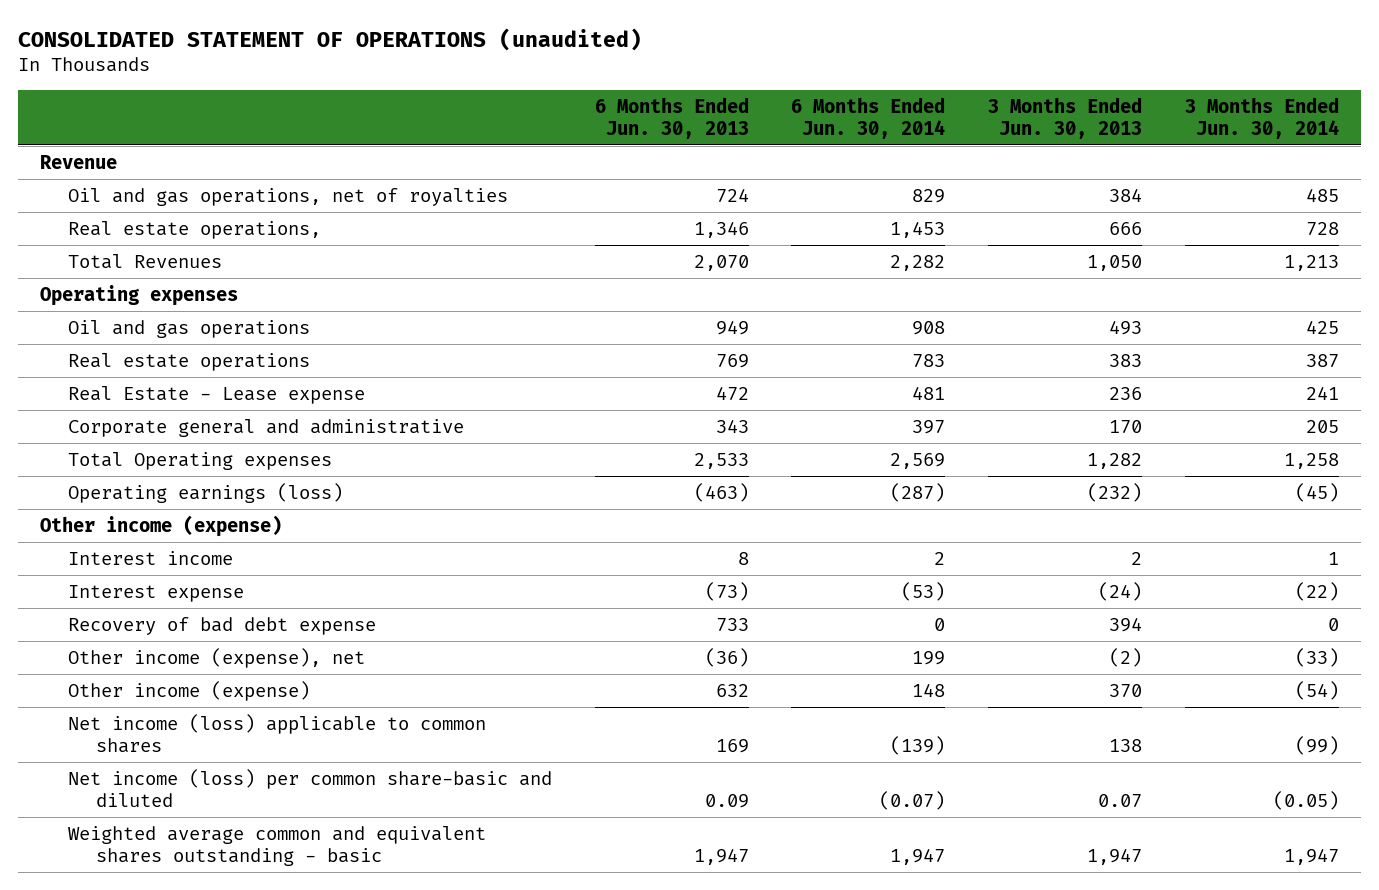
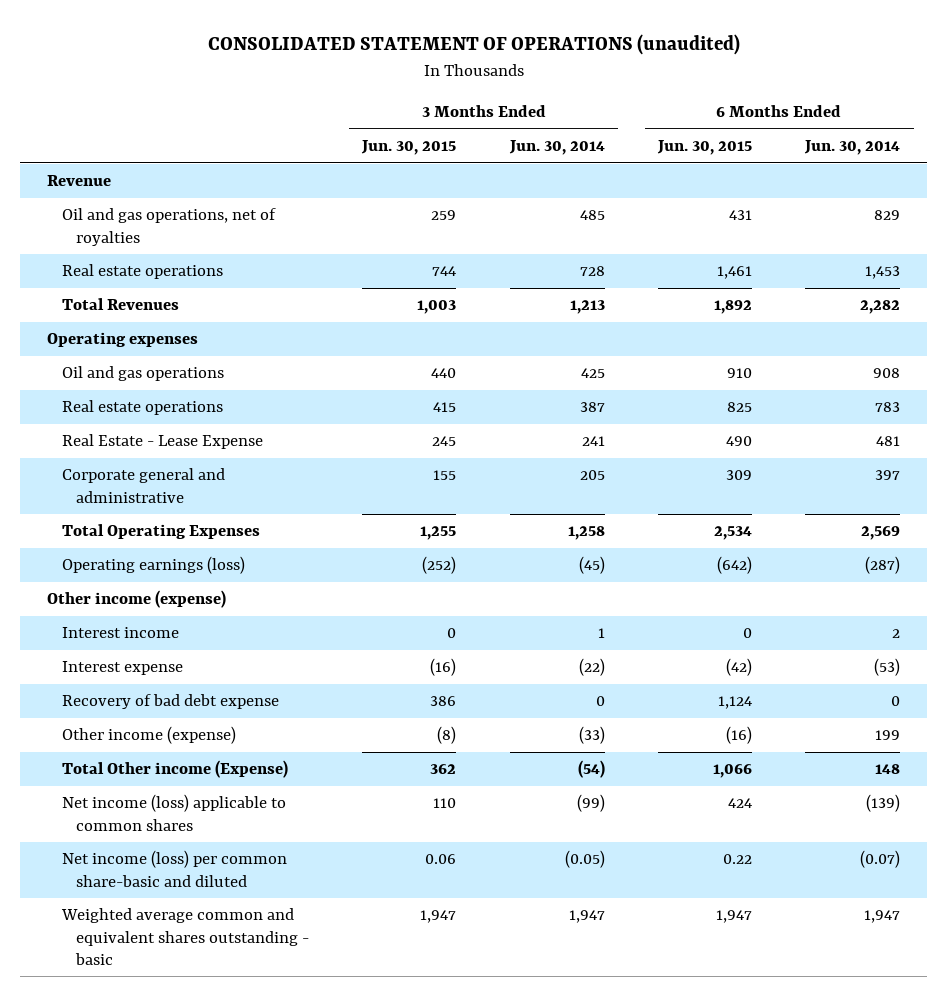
[594,96,749,139] 6 Months Ended Jun. 30, 2013 -> none
[988,96,1143,139] 3 Months Ended Jun. 30, 2013 -> none
none -> [361,140,457,156] Jun. 30, 2015
none -> [657,140,753,156] Jun. 30, 2015
[67,220,321,239] Real estate operations, -> [61,264,223,280] Real estate operations
[67,385,365,404] Real Estate - Lease expense -> [61,434,263,450] Real Estate - Lease Expense
[67,451,332,470] Total Operating expenses -> [61,524,260,540] Total Operating Expenses
[67,647,365,668] Other income (expense), net -> [61,726,236,745] Other income (expense)
[67,680,310,701] Other income (expense) -> [61,760,288,779] Total Other income (Expense)

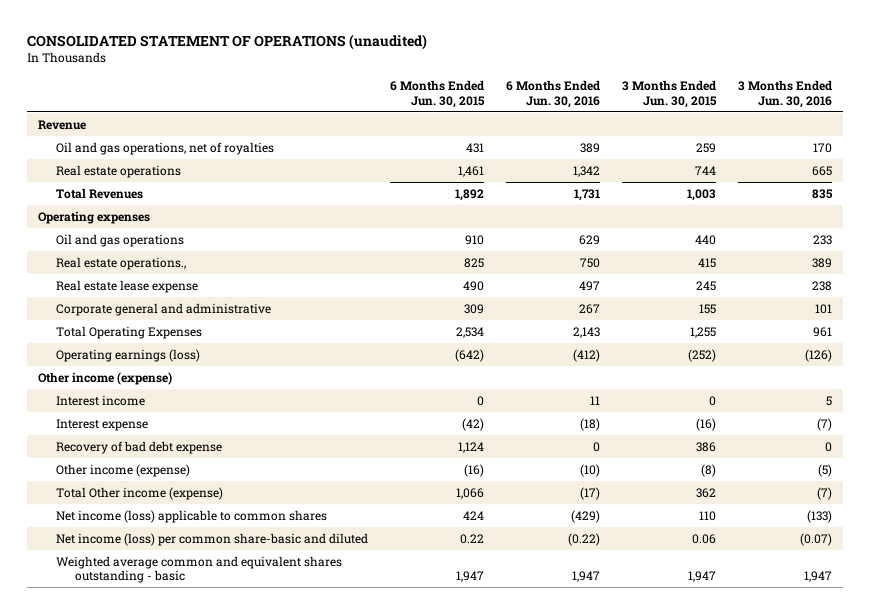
[508,140,605,156] Jun. 30, 2014 -> none
[804,140,901,156] Jun. 30, 2014 -> none
none -> [505,80,600,108] 6 Months Ended Jun. 30, 2016
none -> [737,80,832,108] 3 Months Ended Jun. 30, 2016
[61,400,223,416] Real estate operations -> [56,256,187,270] Real estate operations.,
[61,434,263,450] Real Estate - Lease Expense -> [56,279,199,293] Real estate lease expense
[61,760,288,779] Total Other income (Expense) -> [56,486,224,500] Total Other income (expense)

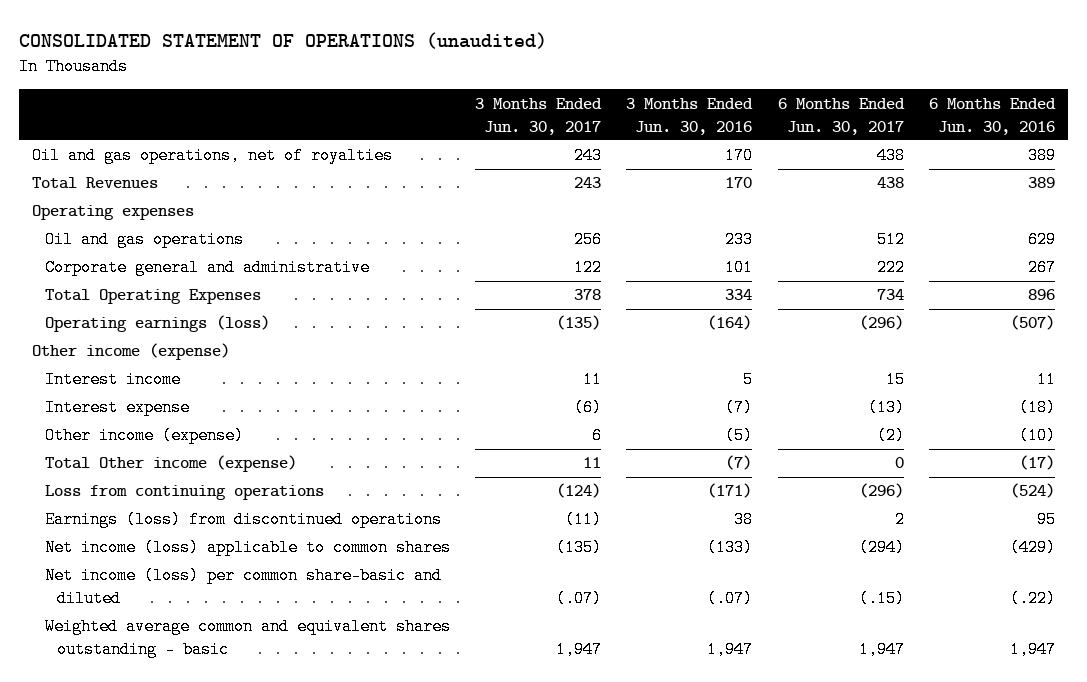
[390,80,486,108] 6 Months Ended Jun. 30, 2015 -> none
[621,80,717,108] 3 Months Ended Jun. 30, 2015 -> none
none -> [475,97,603,135] 3 Months Ended Jun. 30, 2017
none -> [777,97,905,135] 6 Months Ended Jun. 30, 2017
[37,119,86,130] Revenue -> none
[56,164,182,178] Real estate operations -> none
[573,188,600,201] 1,731 -> [1028,177,1056,189] 389
[811,188,833,199] 835 -> [725,177,753,189] 170
[56,256,187,270] Real estate operations., -> none
[56,279,199,293] Real estate lease expense -> none
[572,326,600,338] 2,143 -> [1028,289,1056,301] 896
[812,326,832,337] 961 -> [725,289,753,301] 334
[572,348,600,362] (412) -> [1010,315,1056,331] (507)
[804,348,832,362] (126) -> [707,315,753,331] (164)
[56,440,223,454] Recovery of bad debt expense -> none
none -> [44,485,324,501] Loss from continuing operations
none -> [44,511,442,529] Earnings (loss) from discontinued operations
[567,532,600,546] (0.22) -> [1010,590,1057,608] (.22)
[799,532,832,546] (0.07) -> [707,590,754,608] (.07)

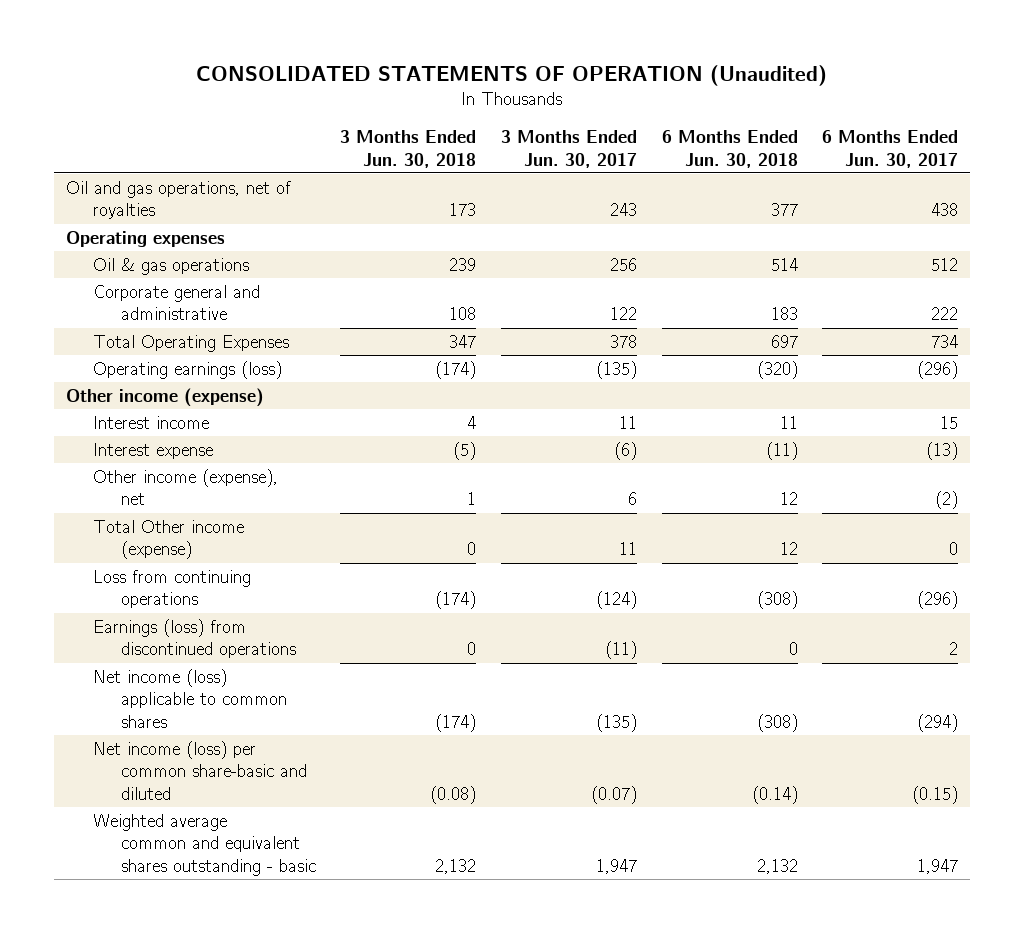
[18,31,547,49] CONSOLIDATED STATEMENT OF OPERATIONS (unaudited) -> [195,65,827,87] CONSOLIDATED STATEMENTS OF OPERATION (Unaudited)
[626,97,754,135] 3 Months Ended Jun. 30, 2016 -> none
[929,97,1057,135] 6 Months Ended Jun. 30, 2016 -> none
none -> [340,129,477,168] 3 Months Ended Jun. 30, 2018
none -> [661,129,798,168] 6 Months Ended Jun. 30, 2018
[31,177,158,190] Total Revenues -> none
[44,231,244,249] Oil and gas operations -> [93,257,250,275] Oil & gas operations
[44,427,244,445] Other income (expense) -> [93,468,279,506] Other income (expense), net
[556,590,603,608] (.07) -> [591,785,638,804] (0.07)
[858,590,905,608] (.15) -> [912,785,959,804] (0.15)

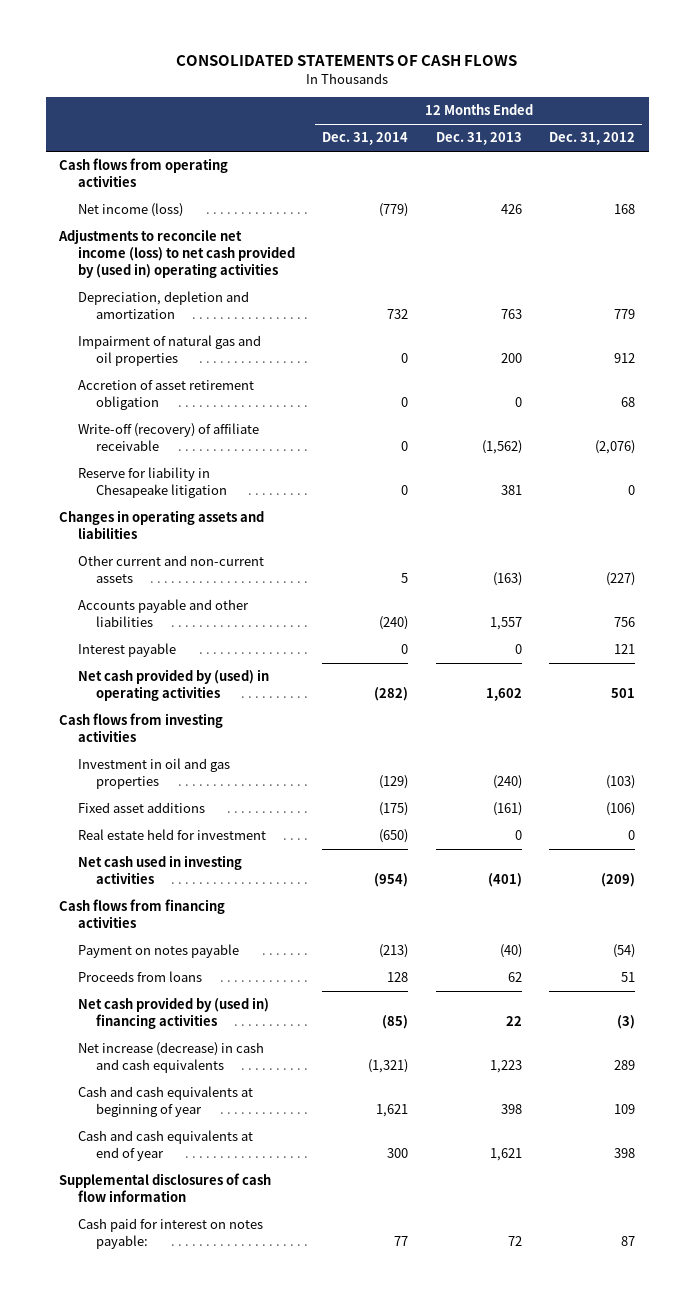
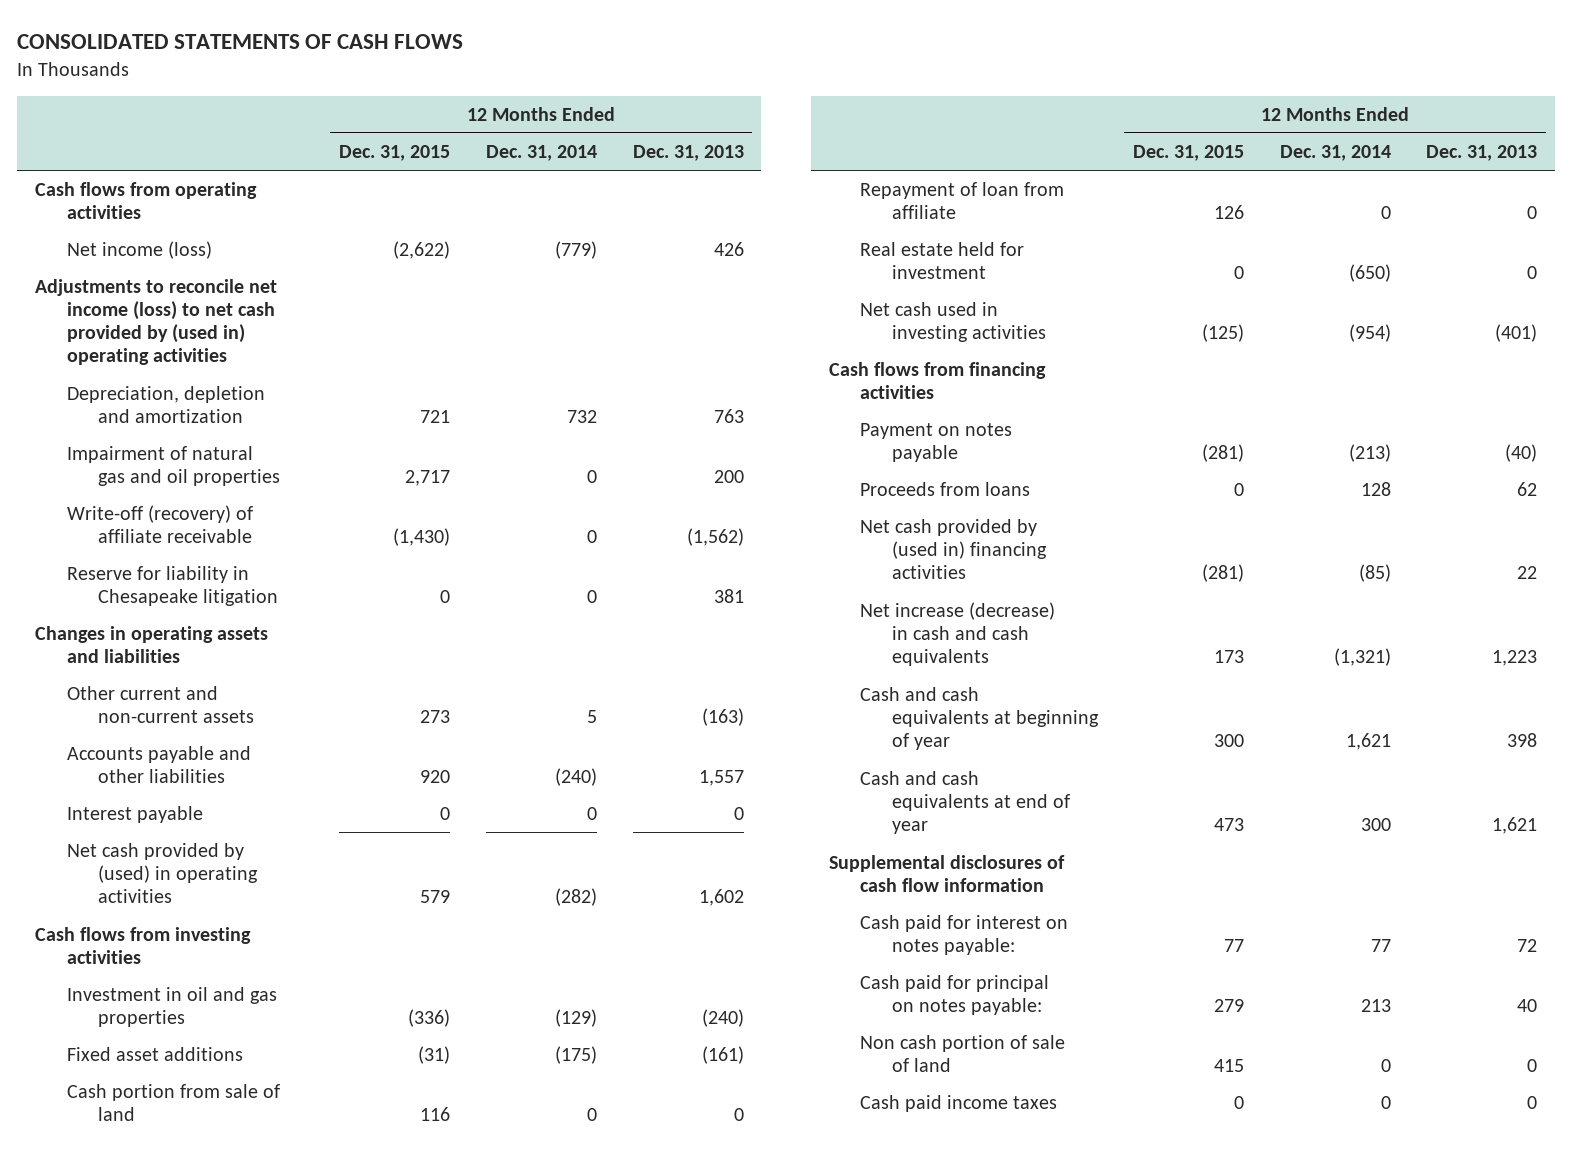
[549,132,636,146] Dec. 31, 2012 -> none
none -> [339,145,451,162] Dec. 31, 2015
[77,380,254,411] Accretion of asset retirement obligation -> none
none -> [66,1084,280,1122] Cash portion from sale of land
none -> [860,182,1065,220] Repayment of loan from affiliate
none -> [860,975,1050,1016] Cash paid for principal on notes payable:
none -> [860,1035,1066,1073] Non cash portion of sale of land
none -> [860,1095,1058,1113] Cash paid income taxes

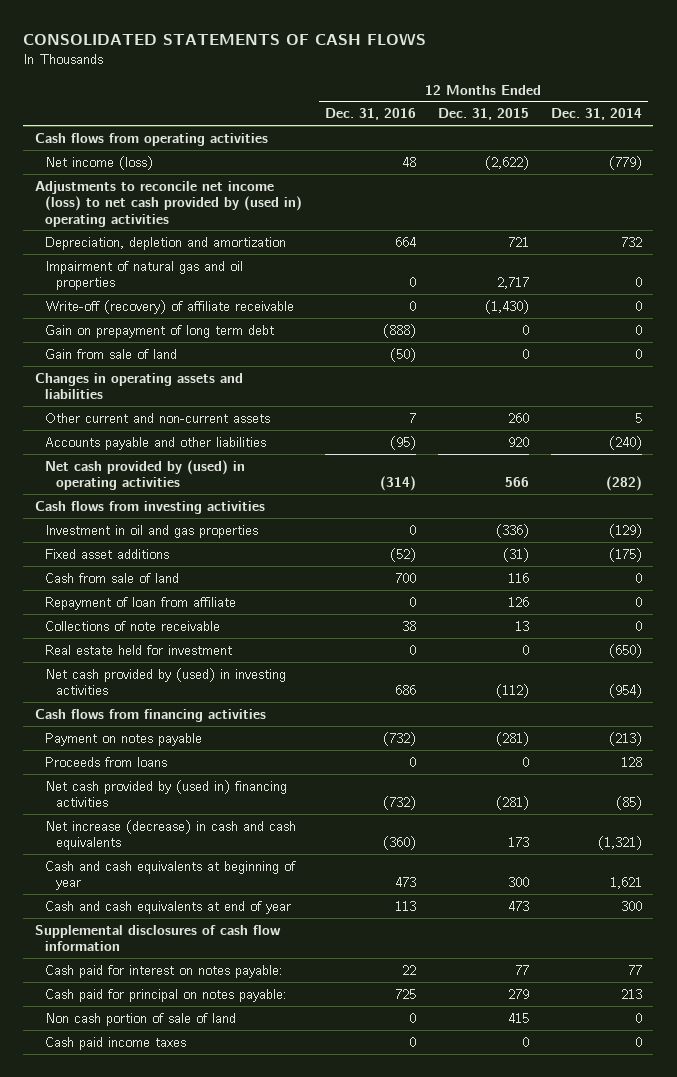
[632,145,744,162] Dec. 31, 2013 -> none
none -> [324,108,416,121] Dec. 31, 2016
[66,566,278,607] Reserve for liability in Chesapeake litigation -> none
none -> [45,324,275,338] Gain on prepayment of long term debt
none -> [45,348,178,359] Gain from sale of land
[420,710,451,724] 273 -> [507,412,529,423] 260
[66,806,203,824] Interest payable -> none
[420,890,451,904] 579 -> [504,477,529,488] 566
[66,1084,280,1122] Cash portion from sale of land -> [45,572,180,583] Cash from sale of land
none -> [45,620,221,631] Collections of note receivable
[860,302,1046,343] Net cash used in investing activities -> [45,667,287,696] Net cash provided by (used) in investing activities
[1202,324,1245,343] (125) -> [495,684,529,699] (112)

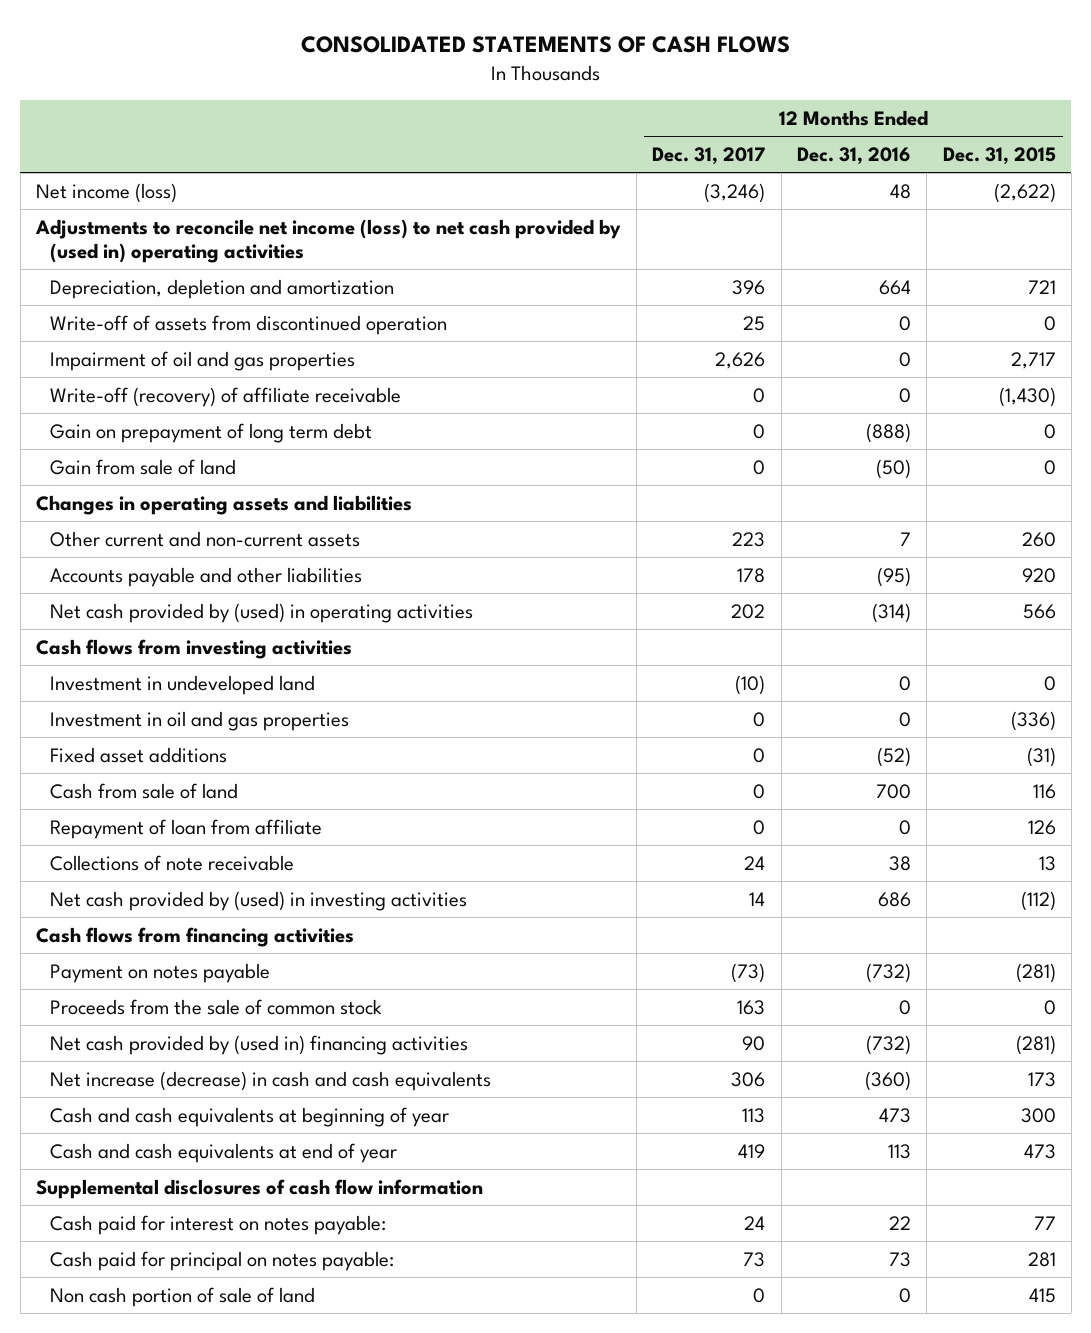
[551,108,643,121] Dec. 31, 2014 -> none
none -> [652,147,766,166] Dec. 31, 2017
[34,132,268,146] Cash flows from operating activities -> none
none -> [50,314,448,335] Write-off of assets from discontinued operation
[45,260,244,291] Impairment of natural gas and oil properties -> [50,350,356,371] Impairment of oil and gas properties
none -> [50,674,316,695] Investment in undeveloped land
[45,644,233,655] Real estate held for investment -> none
[45,756,168,767] Proceeds from loans -> none
none -> [50,998,383,1015] Proceeds from the sale of common stock
[394,988,416,999] 725 -> [888,1251,911,1267] 73
[507,988,529,999] 279 -> [1027,1251,1056,1267] 281
[45,1036,187,1050] Cash paid income taxes -> none

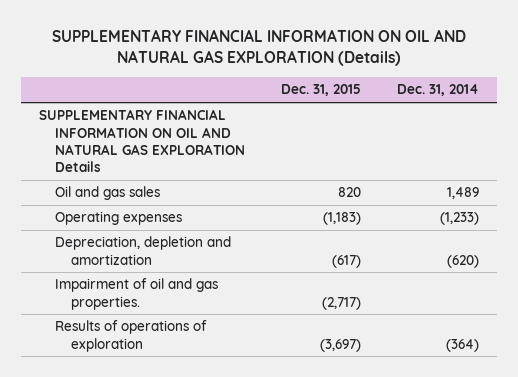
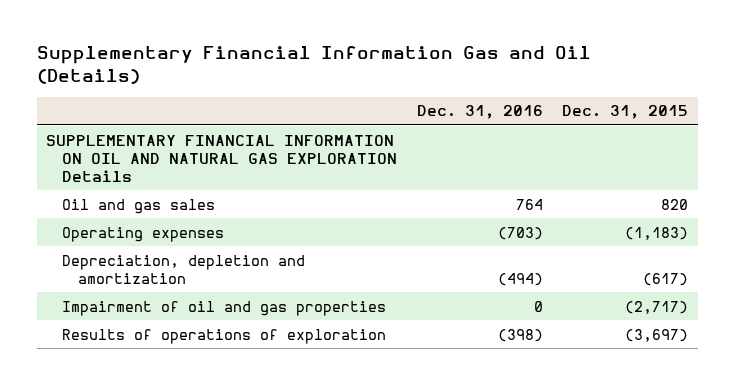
[52,29,467,67] SUPPLEMENTARY FINANCIAL INFORMATION ON OIL AND NATURAL GAS EXPLORATION (Details) -> [36,46,591,85] Supplementary Financial Information Gas and Oil (Details)
[397,84,480,97] Dec. 31, 2014 -> none
none -> [416,105,543,120] Dec. 31, 2016
[54,278,218,310] Impairment of oil and gas properties. -> [62,300,387,316] Impairment of oil and gas properties

